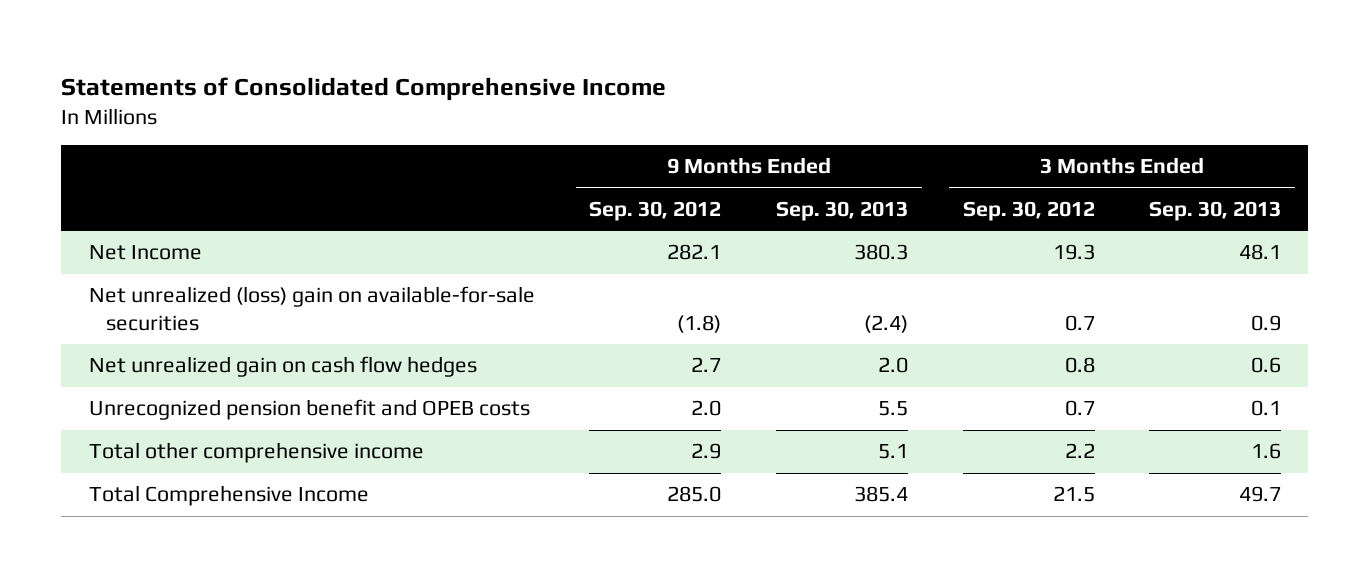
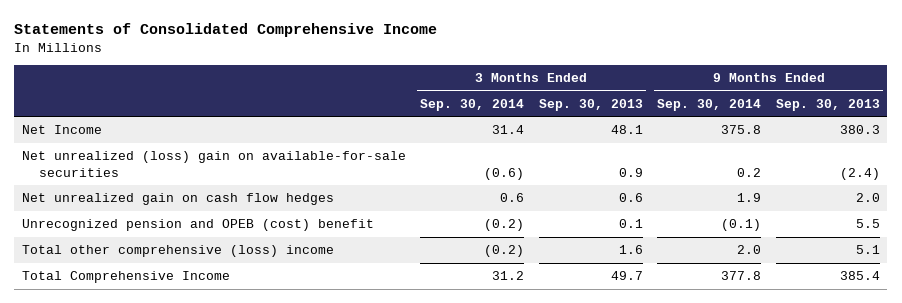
[589,200,722,221] Sep. 30, 2012 -> none
[962,200,1095,221] Sep. 30, 2012 -> none
none -> [420,98,525,111] Sep. 30, 2014
none -> [657,98,762,111] Sep. 30, 2014
[88,399,530,421] Unrecognized pension benefit and OPEB costs -> [21,219,374,232] Unrecognized pension and OPEB (cost) benefit
[88,442,424,464] Total other comprehensive income -> [21,245,334,258] Total other comprehensive (loss) income

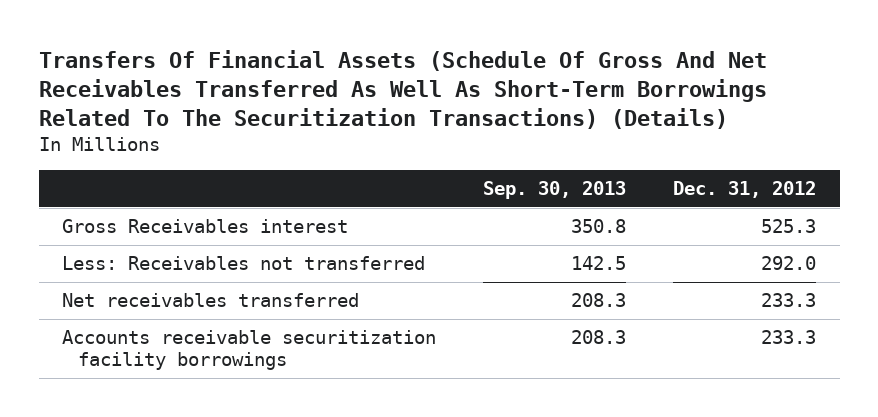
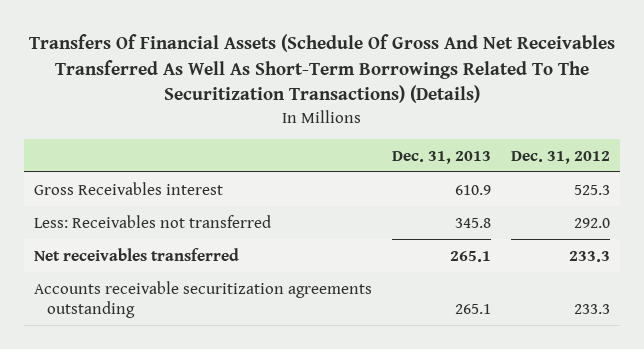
[483,181,627,200] Sep. 30, 2013 -> none
none -> [392,150,492,164] Dec. 31, 2013
[62,330,437,371] Accounts receivable securitization facility borrowings -> [34,280,373,319] Accounts receivable securitization agreements outstanding

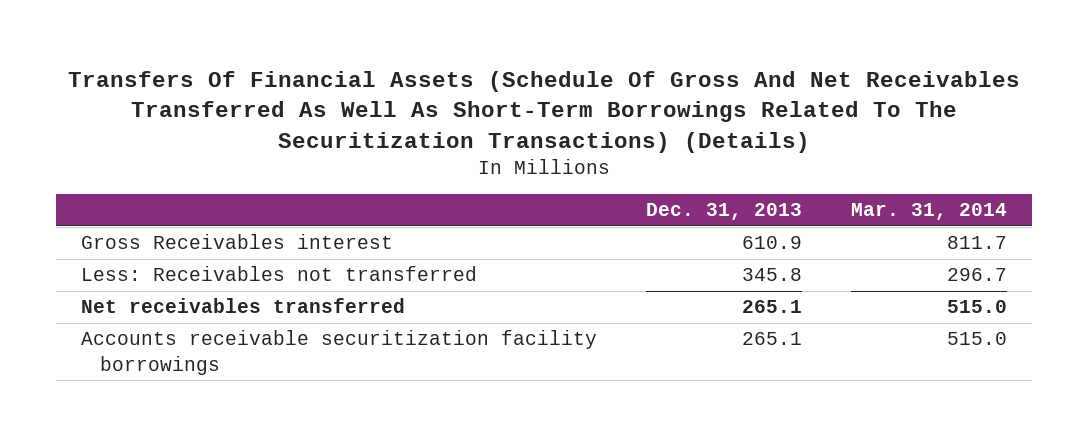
[511,150,611,164] Dec. 31, 2012 -> none
none -> [851,203,1008,221] Mar. 31, 2014
[34,280,373,319] Accounts receivable securitization agreements outstanding -> [80,330,597,375] Accounts receivable securitization facility borrowings

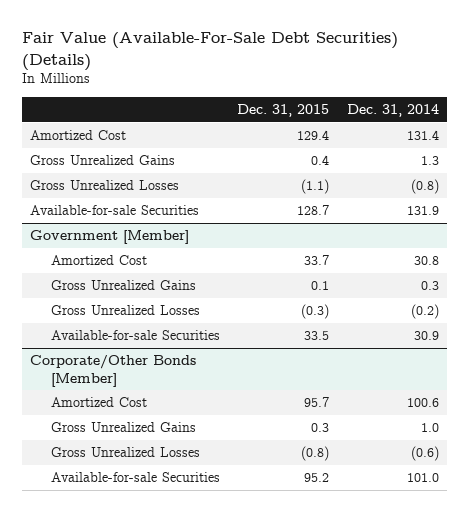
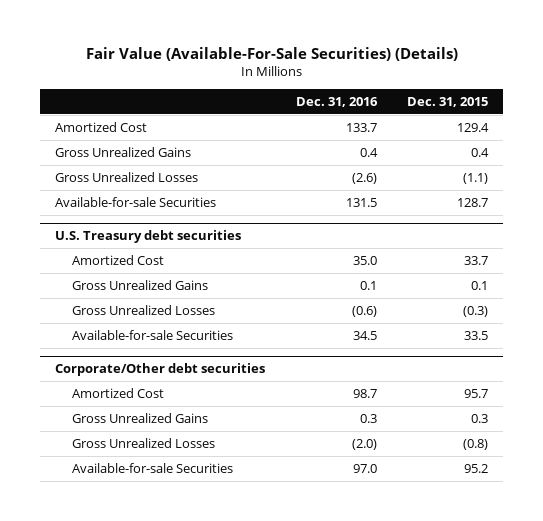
[21,32,398,71] Fair Value (Available-For-Sale Debt Securities) (Details) -> [85,47,458,62] Fair Value (Available-For-Sale Securities) (Details)
[346,104,439,118] Dec. 31, 2014 -> none
none -> [295,96,378,107] Dec. 31, 2016
[30,230,190,245] Government [Member] -> [55,229,242,243] U.S. Treasury debt securities
[30,355,197,387] Corporate/Other Bonds [Member] -> [55,362,266,376] Corporate/Other debt securities

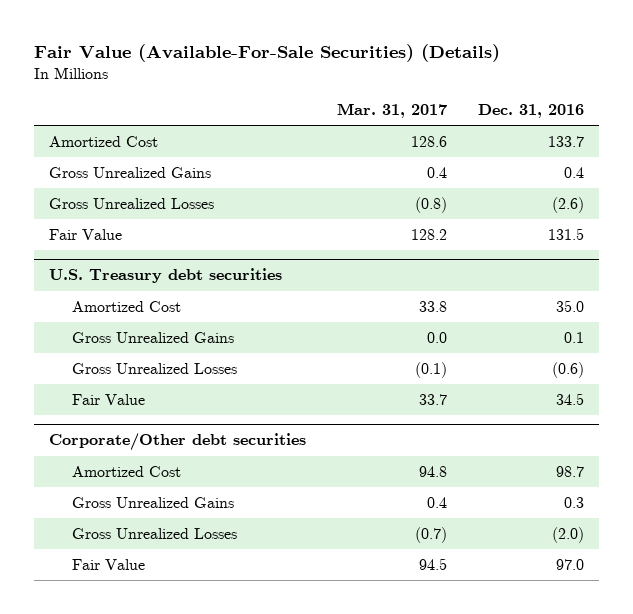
[407,96,489,107] Dec. 31, 2015 -> none
none -> [337,103,448,119] Mar. 31, 2017
[55,196,217,207] Available-for-sale Securities -> [49,228,123,240] Fair Value
[72,329,234,340] Available-for-sale Securities -> [72,393,146,405] Fair Value
[72,462,234,473] Available-for-sale Securities -> [72,558,146,570] Fair Value

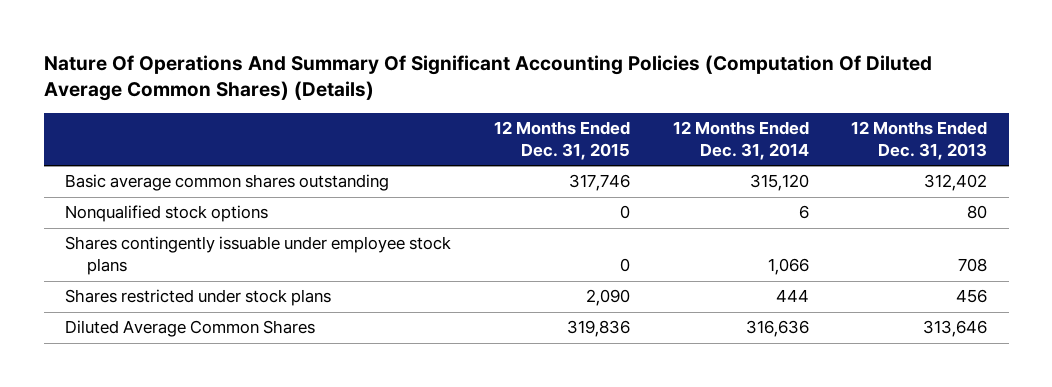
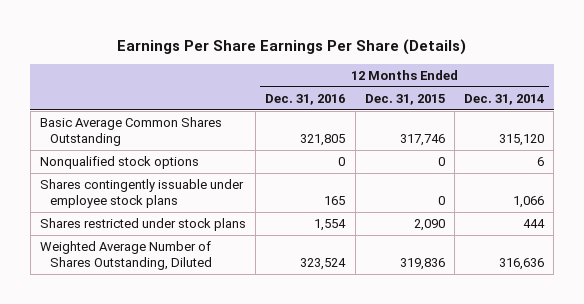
[43,54,932,101] Nature Of Operations And Summary Of Significant Accounting Policies (Computation Of Diluted Average Common Shares) (Details) -> [117,38,467,55] Earnings Per Share Earnings Per Share (Details)
[851,121,988,161] 12 Months Ended Dec. 31, 2013 -> none
none -> [265,93,346,105] Dec. 31, 2016
[64,174,389,192] Basic average common shares outstanding -> [39,117,222,147] Basic Average Common Shares Outstanding
[64,320,315,338] Diluted Average Common Shares -> [39,241,212,271] Weighted Average Number of Shares Outstanding, Diluted

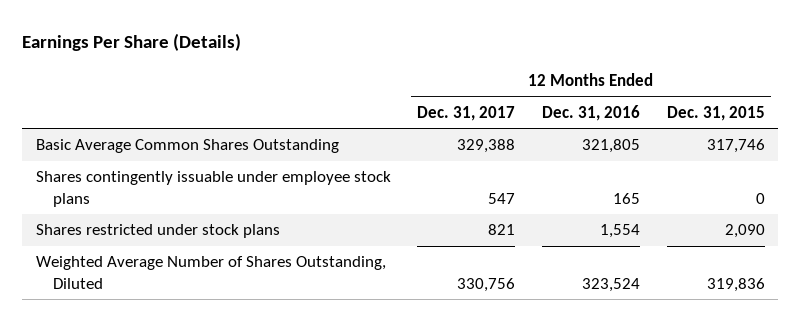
[117,38,467,55] Earnings Per Share Earnings Per Share (Details) -> [22,33,242,52] Earnings Per Share (Details)
[464,93,545,105] Dec. 31, 2014 -> none
none -> [417,105,516,121] Dec. 31, 2017
[39,156,199,170] Nonqualified stock options -> none

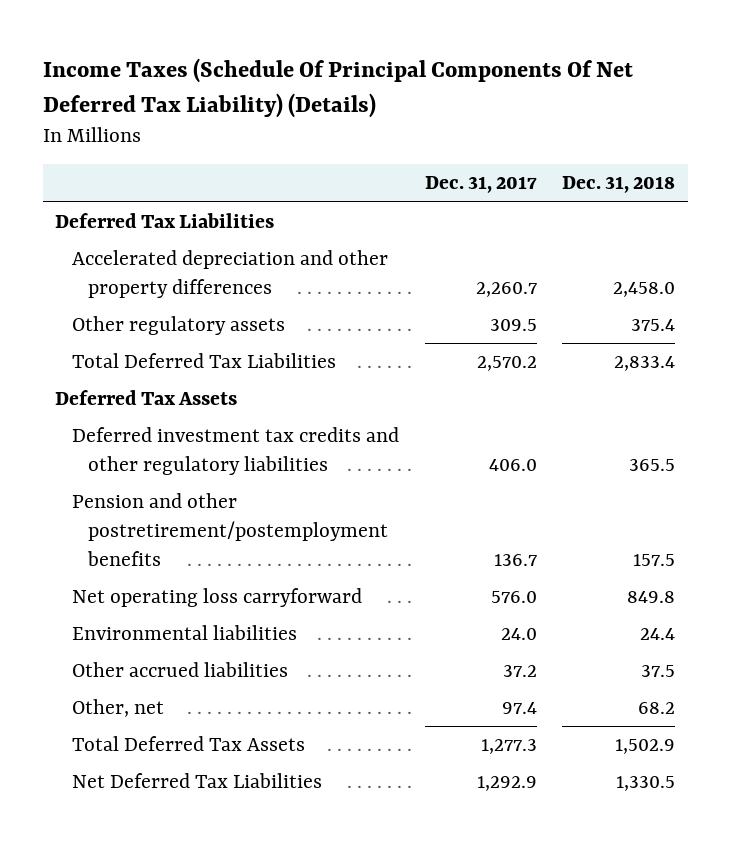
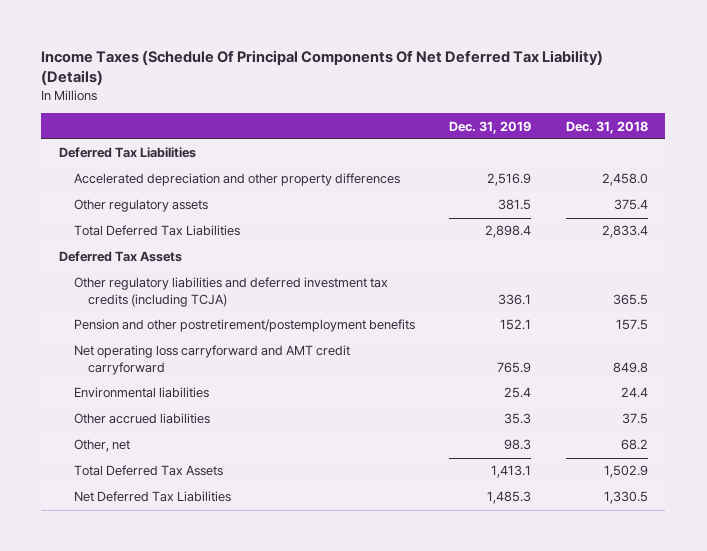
[424,176,537,194] Dec. 31, 2017 -> none
none -> [449,120,532,134] Dec. 31, 2019
[71,426,399,475] Deferred investment tax credits and other regulatory liabilities -> [73,277,388,307] Other regulatory liabilities and deferred investment tax credits (including TCJA)
[71,587,362,607] Net operating loss carryforward -> [73,345,350,375] Net operating loss carryforward and AMT credit carryforward

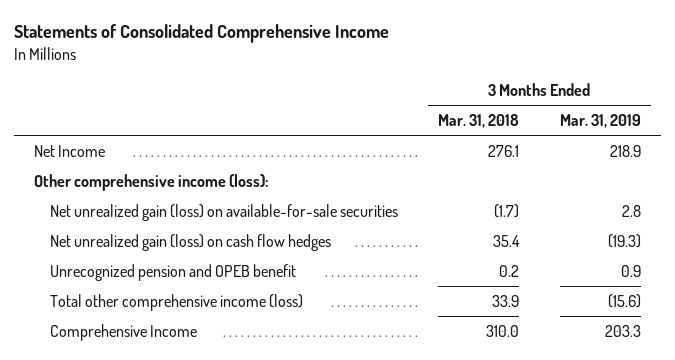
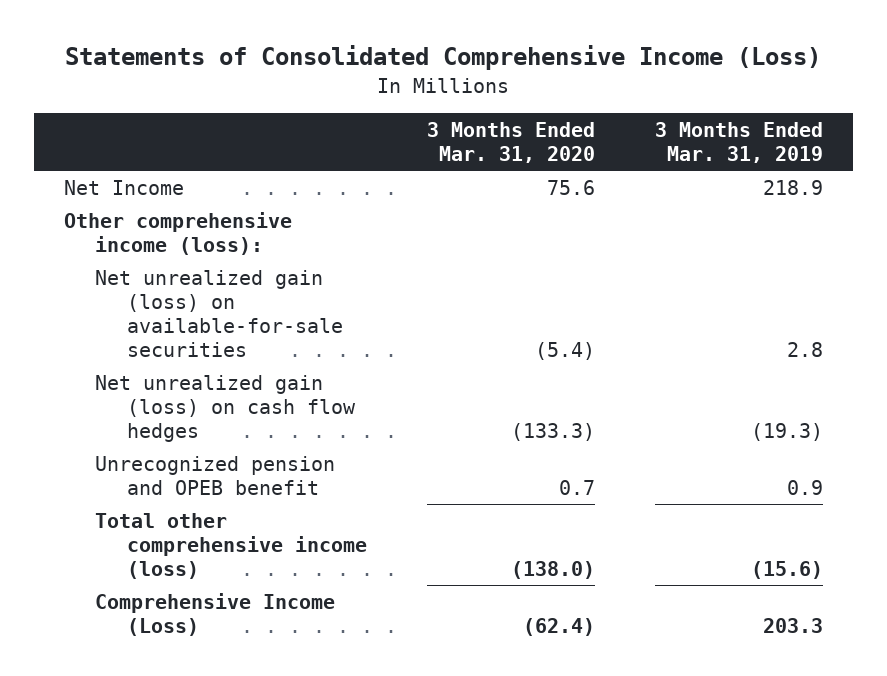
[13,24,389,44] Statements of Consolidated Comprehensive Income -> [65,45,822,71] Statements of Consolidated Comprehensive Income (Loss)
[438,114,520,129] Mar. 31, 2018 -> none
none -> [426,121,595,163] 3 Months Ended Mar. 31, 2020
[49,323,197,341] Comprehensive Income -> [95,593,336,636] Comprehensive Income (Loss)

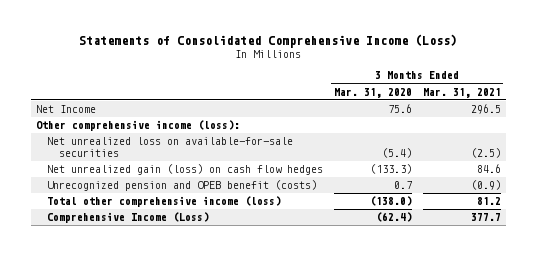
[654,121,823,163] 3 Months Ended Mar. 31, 2019 -> none
none -> [422,87,501,98] Mar. 31, 2021
[95,270,343,357] Net unrealized gain (loss) on available-for-sale securities -> [47,137,294,157] Net unrealized loss on available-for-sale securities
[95,456,336,495] Unrecognized pension and OPEB benefit -> [47,180,318,192] Unrecognized pension and OPEB benefit (costs)

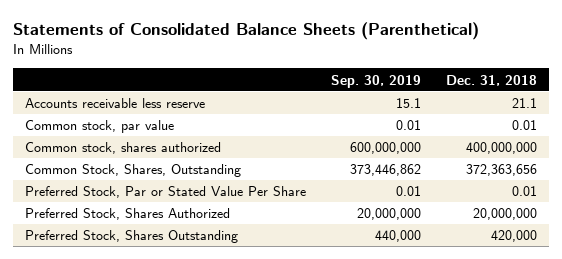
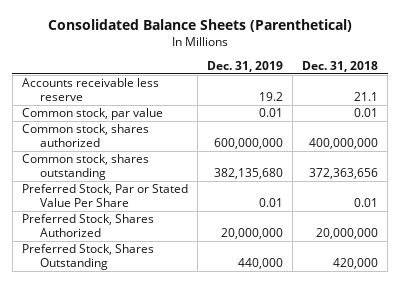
[12,22,479,41] Statements of Consolidated Balance Sheets (Parenthetical) -> [48,19,353,33] Consolidated Balance Sheets (Parenthetical)
[331,74,422,88] Sep. 30, 2019 -> none
none -> [207,60,284,72] Dec. 31, 2019
[25,164,242,178] Common Stock, Shares, Outstanding -> [21,154,149,180] Common stock, shares outstanding

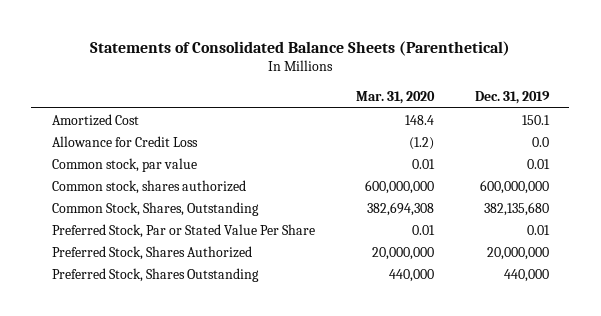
[48,19,353,33] Consolidated Balance Sheets (Parenthetical) -> [90,40,511,56] Statements of Consolidated Balance Sheets (Parenthetical)
[302,60,379,72] Dec. 31, 2018 -> none
none -> [355,91,435,105] Mar. 31, 2020
[21,78,159,101] Accounts receivable less reserve -> none
none -> [51,113,139,126] Amortized Cost
none -> [51,135,198,147] Allowance for Credit Loss
[21,154,149,180] Common stock, shares outstanding -> [51,201,259,216] Common Stock, Shares, Outstanding

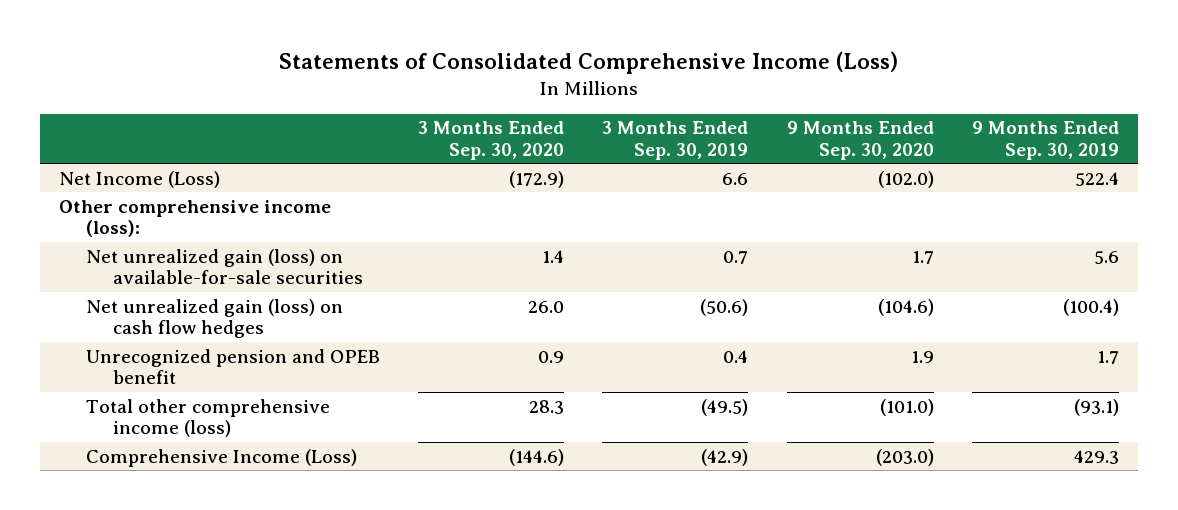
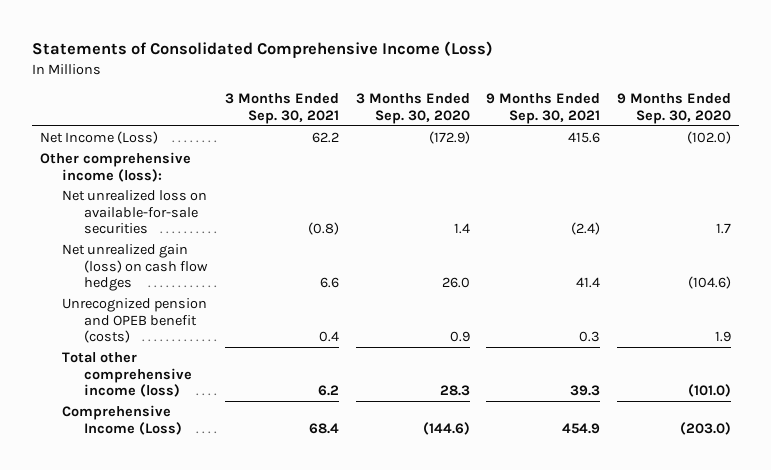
[602,121,749,160] 3 Months Ended Sep. 30, 2019 -> none
[972,121,1120,160] 9 Months Ended Sep. 30, 2019 -> none
none -> [224,93,339,124] 3 Months Ended Sep. 30, 2021
none -> [486,93,601,124] 9 Months Ended Sep. 30, 2021
[85,248,363,285] Net unrealized gain (loss) on available-for-sale securities -> [62,189,208,235] Net unrealized loss on available-for-sale securities
[85,348,380,385] Unrecognized pension and OPEB benefit -> [62,297,208,344] Unrecognized pension and OPEB benefit (costs)

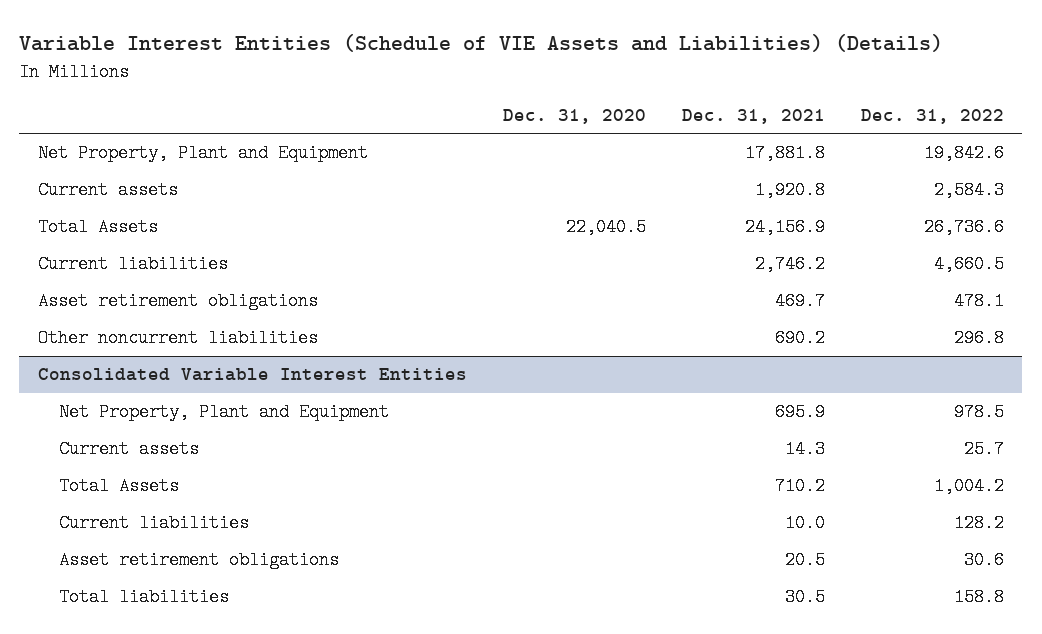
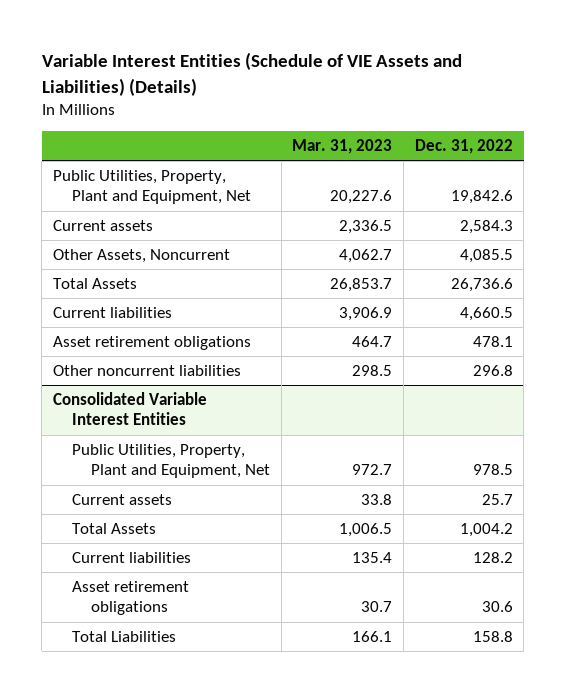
[502,108,646,124] Dec. 31, 2020 -> none
[681,108,825,124] Dec. 31, 2021 -> none
none -> [292,139,393,155] Mar. 31, 2023
[37,144,368,163] Net Property, Plant and Equipment -> [52,169,251,205] Public Utilities, Property, Plant and Equipment, Net
none -> [52,248,230,263] Other Assets, Noncurrent
[59,403,390,422] Net Property, Plant and Equipment -> [71,443,270,479] Public Utilities, Property, Plant and Equipment, Net
[59,588,230,607] Total liabilities -> [71,630,176,642] Total Liabilities

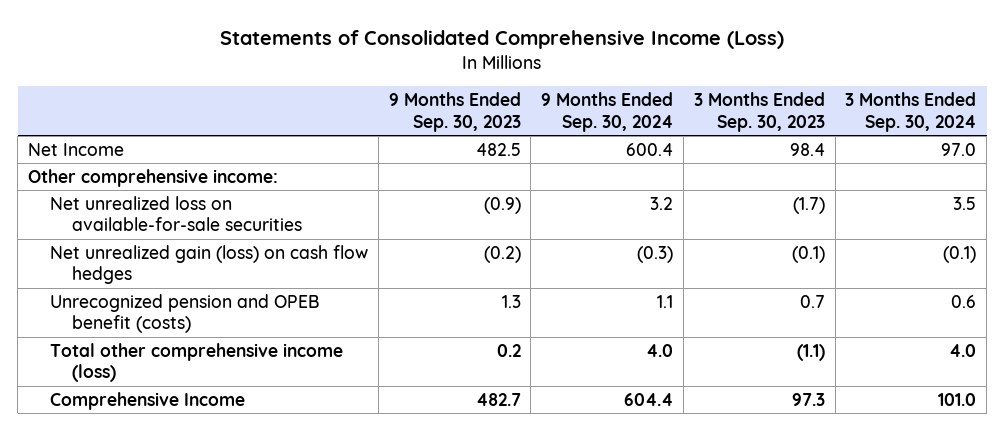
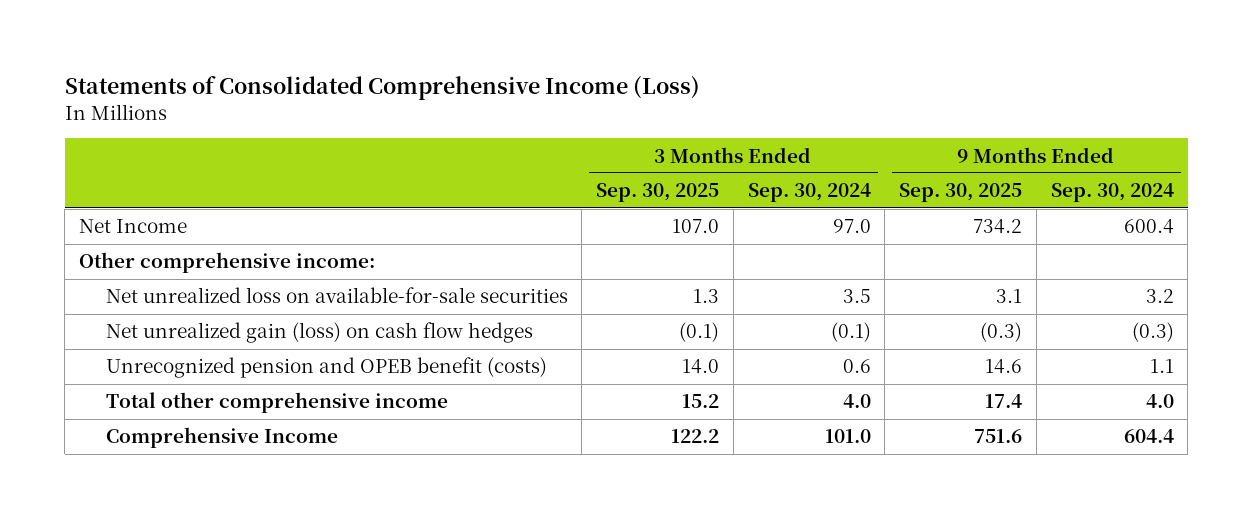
[388,92,521,132] 9 Months Ended Sep. 30, 2023 -> none
[693,92,825,132] 3 Months Ended Sep. 30, 2023 -> none
none -> [596,183,720,203] Sep. 30, 2025
none -> [899,183,1023,203] Sep. 30, 2025
[49,342,343,383] Total other comprehensive income (loss) -> [105,392,448,414] Total other comprehensive income

